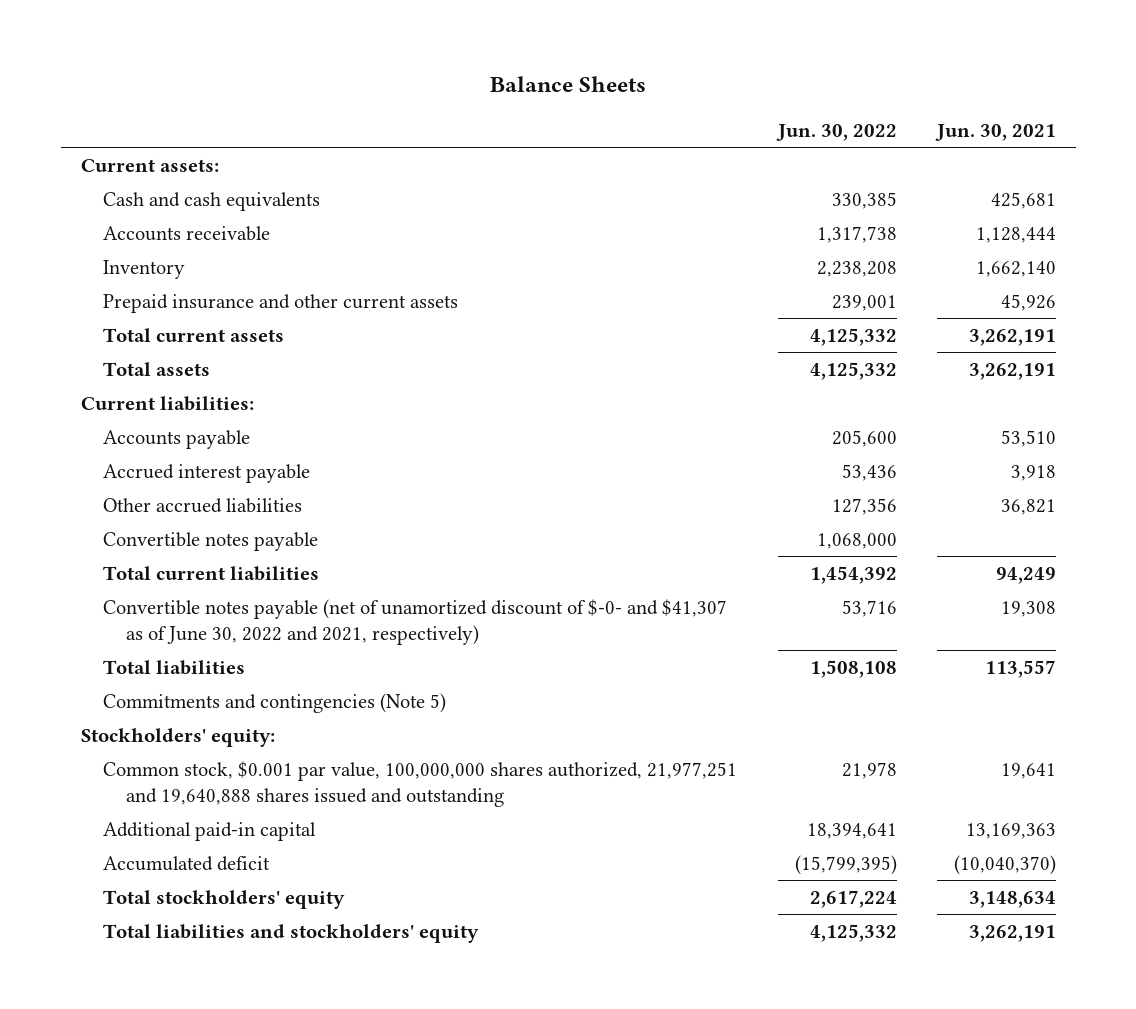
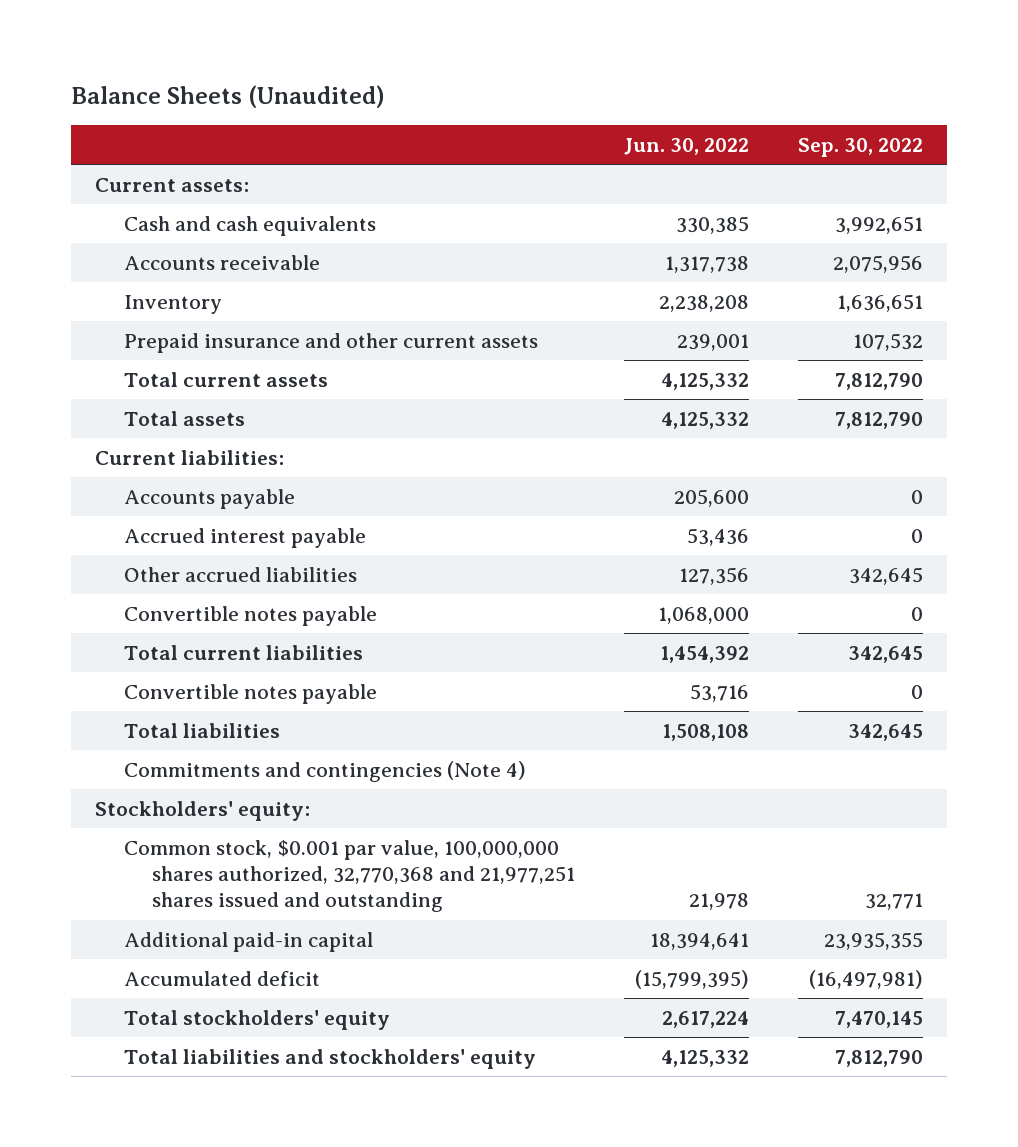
[490,76,647,93] Balance Sheets -> [71,84,386,108] Balance Sheets (Unaudited)
[934,123,1056,141] Jun. 30, 2021 -> none
none -> [797,137,923,157] Sep. 30, 2022
[103,598,728,645] Convertible notes payable (net of unamortized discount of $-0- and $41,307 as of June 30, 2022 and 2021, respectively) -> [123,683,377,704] Convertible notes payable
[103,692,447,713] Commitments and contingencies (Note 5) -> [123,760,526,782] Commitments and contingencies (Note 4)
[103,760,738,807] Common stock, $0.001 par value, 100,000,000 shares authorized, 21,977,251 and 19,640,888 shares issued and outstanding -> [123,839,576,913] Common stock, $0.001 par value, 100,000,000 shares authorized, 32,770,368 and 21,977,251 shares issued and outstanding

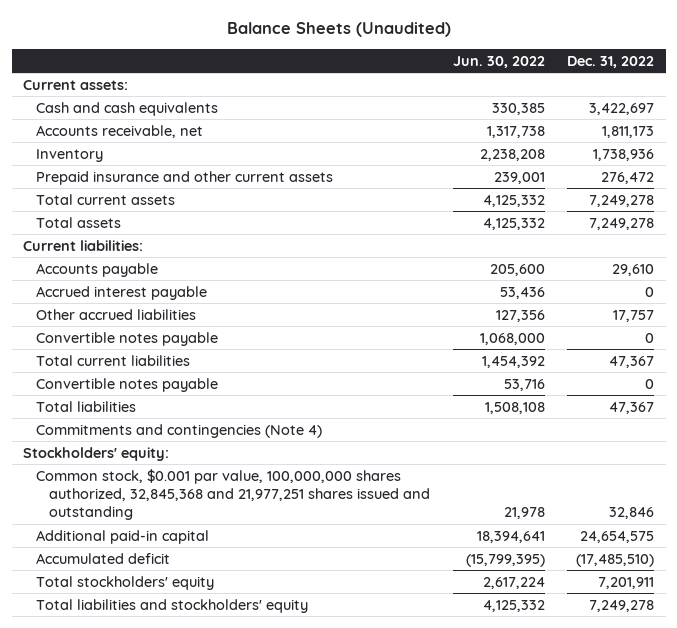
[797,137,923,157] Sep. 30, 2022 -> none
none -> [567,55,655,68] Dec. 31, 2022
[123,254,320,270] Accounts receivable -> [36,124,204,138] Accounts receivable, net
[123,839,576,913] Common stock, $0.001 par value, 100,000,000 shares authorized, 32,770,368 and 21,977,251 shares issued and outstanding -> [36,468,431,521] Common stock, $0.001 par value, 100,000,000 shares authorized, 32,845,368 and 21,977,251 shares issued and outstanding

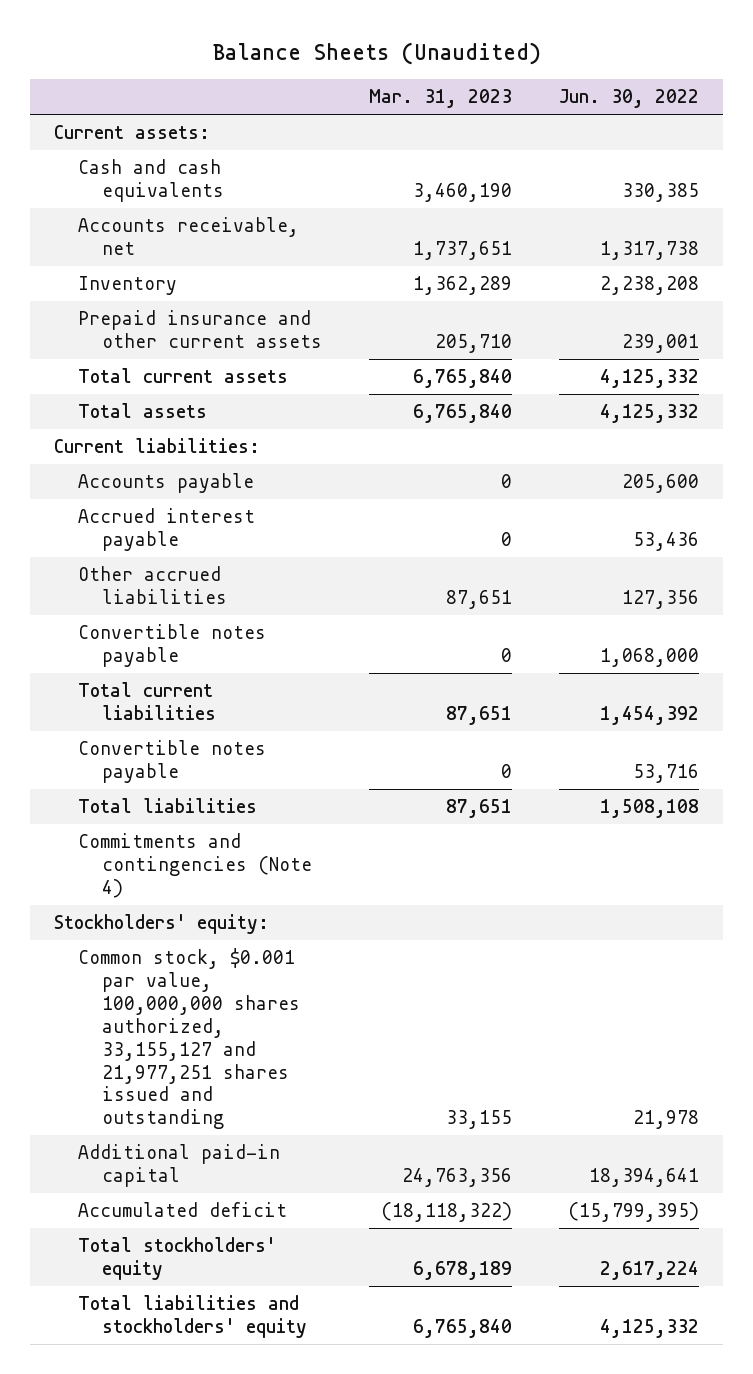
[567,55,655,68] Dec. 31, 2022 -> none
none -> [369,89,513,109] Mar. 31, 2023
[36,468,431,521] Common stock, $0.001 par value, 100,000,000 shares authorized, 32,845,368 and 21,977,251 shares issued and outstanding -> [78,948,301,1130] Common stock, $0.001 par value, 100,000,000 shares authorized, 33,155,127 and 21,977,251 shares issued and outstanding

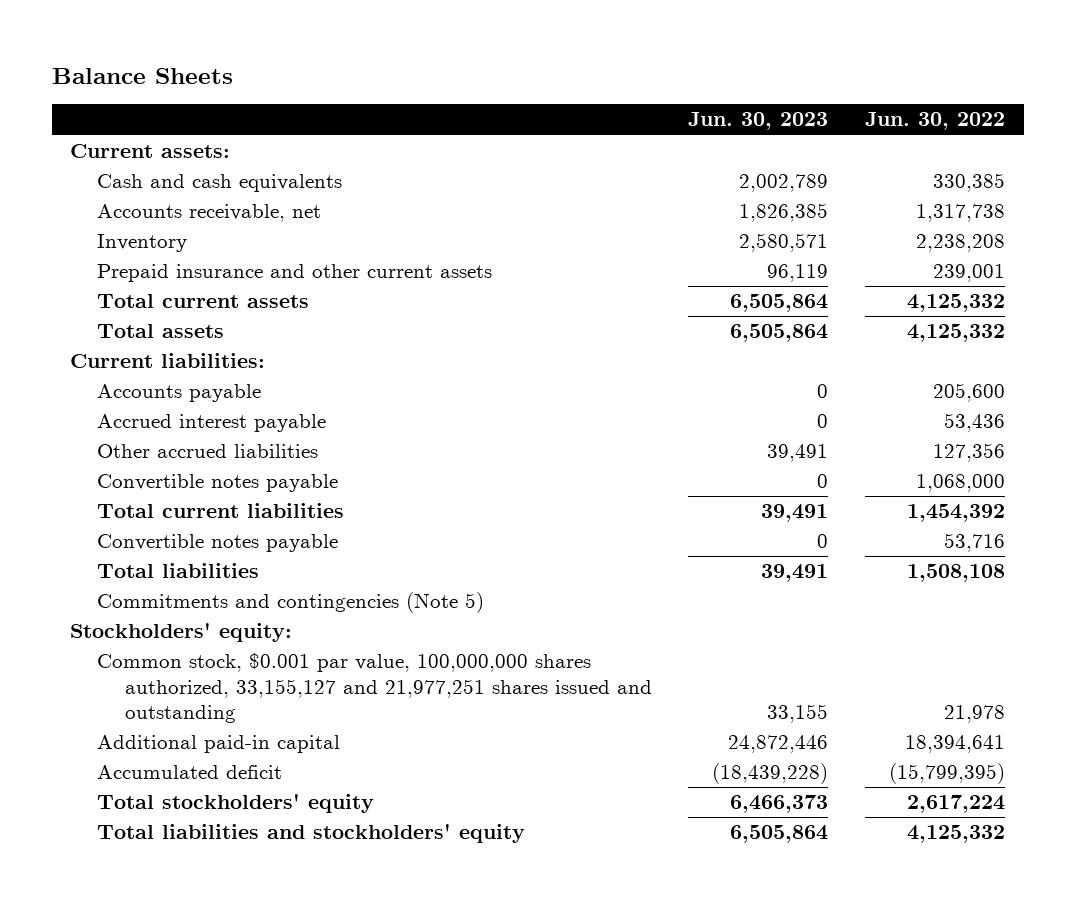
[212,41,541,65] Balance Sheets (Unaudited) -> [51,67,233,84] Balance Sheets
[369,89,513,109] Mar. 31, 2023 -> none
none -> [688,112,829,131] Jun. 30, 2023
[78,833,313,898] Commitments and contingencies (Note 4) -> [97,592,485,614] Commitments and contingencies (Note 5)

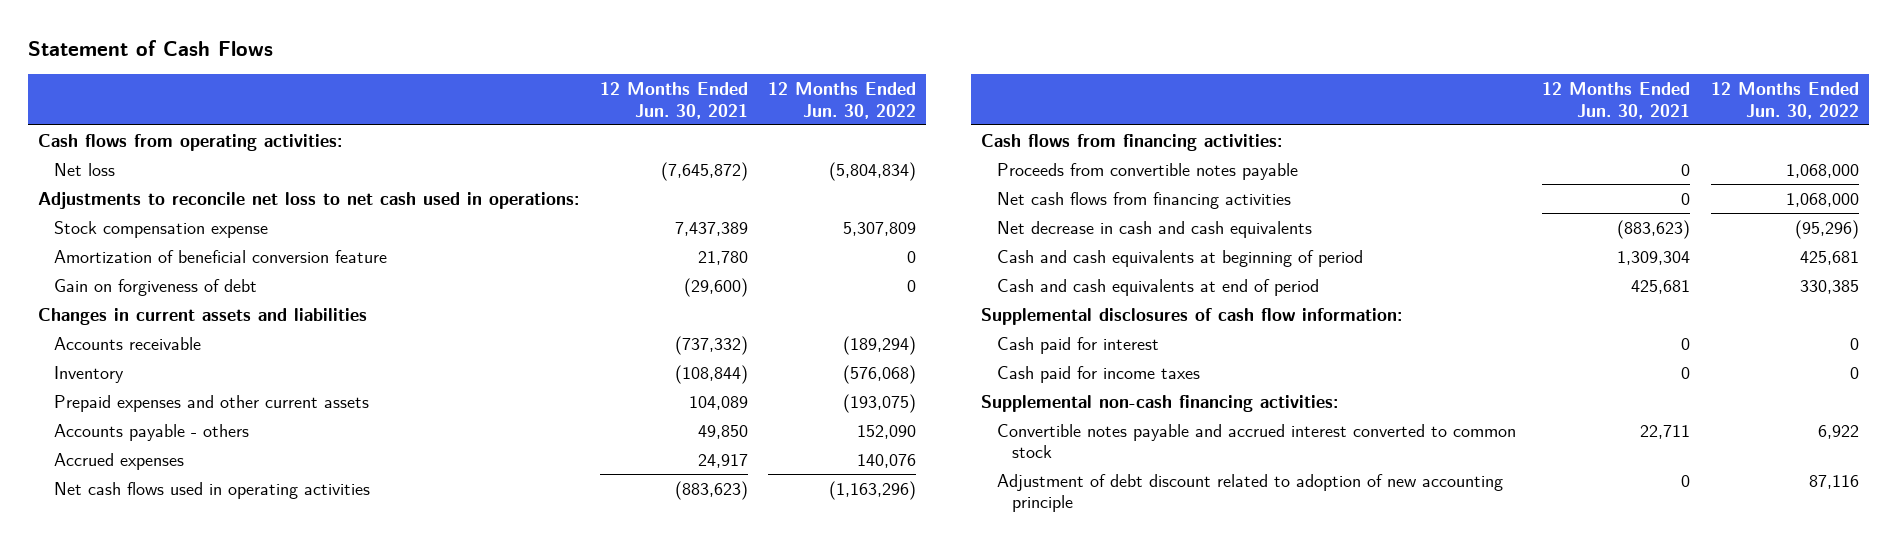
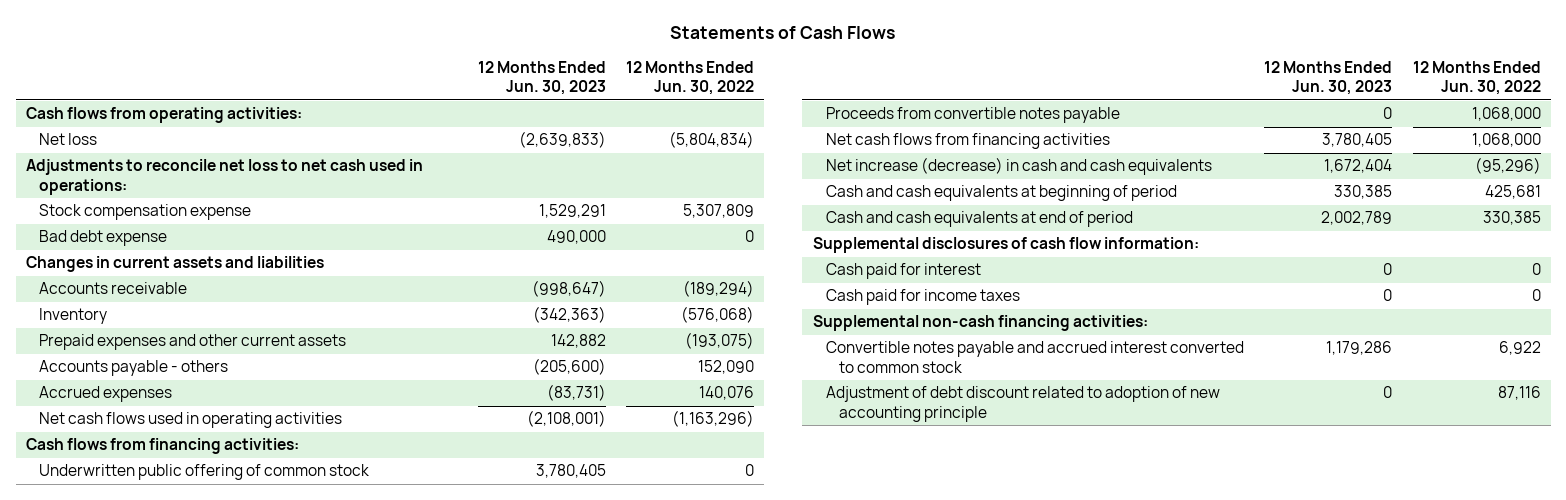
[28,40,274,57] Statement of Cash Flows -> [670,26,896,40] Statements of Cash Flows
[599,82,748,119] 12 Months Ended Jun. 30, 2021 -> none
none -> [477,61,606,96] 12 Months Ended Jun. 30, 2023
[53,249,387,263] Amortization of beneficial conversion feature -> none
[53,278,257,296] Gain on forgiveness of debt -> none
none -> [39,230,168,247] Bad debt expense
none -> [39,464,370,481] Underwritten public offering of common stock
[996,220,1312,238] Net decrease in cash and cash equivalents -> [825,157,1212,176] Net increase (decrease) in cash and cash equivalents

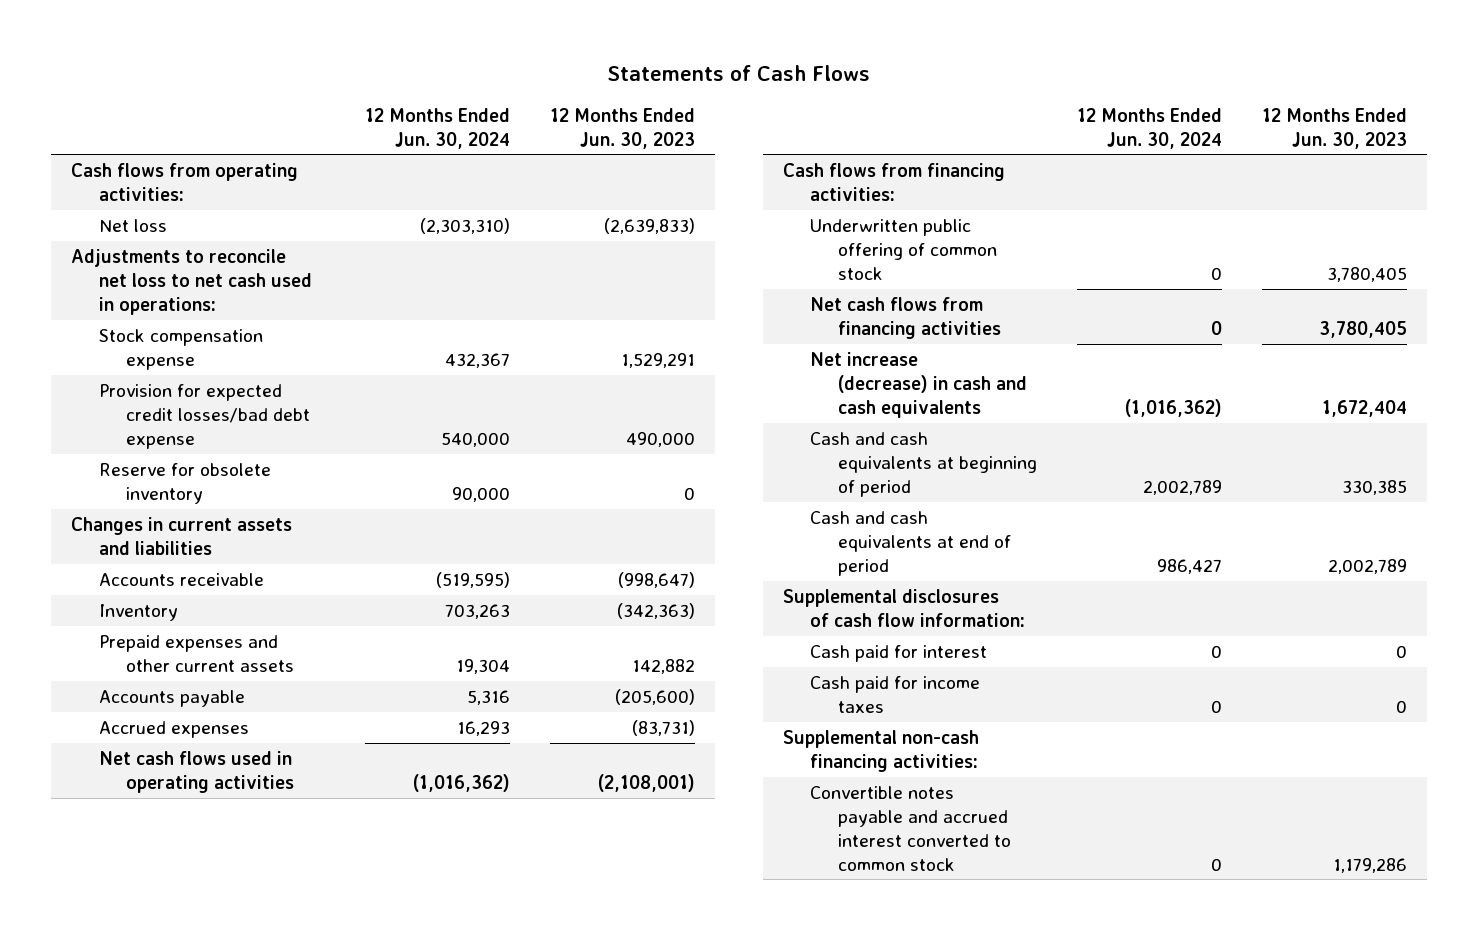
[625,61,754,96] 12 Months Ended Jun. 30, 2022 -> none
none -> [365,107,511,149] 12 Months Ended Jun. 30, 2024
[39,230,168,247] Bad debt expense -> [98,383,311,449] Provision for expected credit losses/bad debt expense
none -> [98,462,271,504] Reserve for obsolete inventory
[39,360,229,377] Accounts payable - others -> [98,689,245,707] Accounts payable
[825,107,1120,124] Proceeds from convertible notes payable -> none
[825,386,1220,422] Adjustment of debt discount related to adoption of new accounting principle -> none

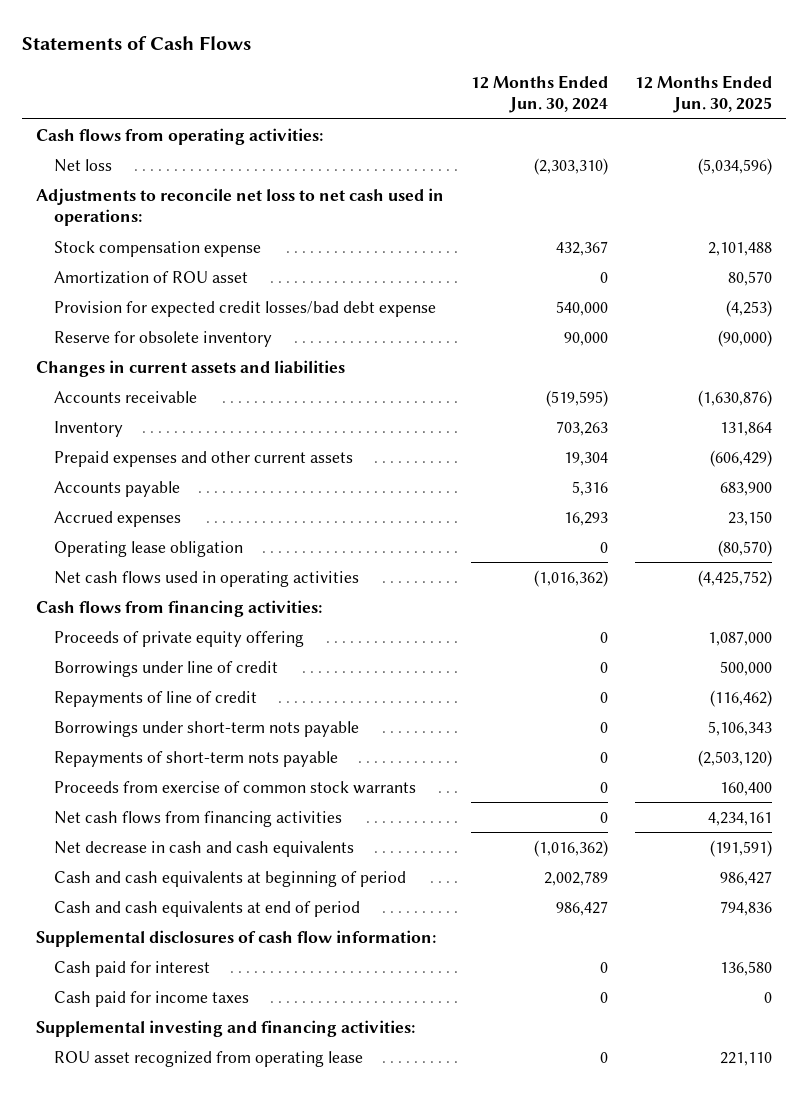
[549,107,695,149] 12 Months Ended Jun. 30, 2023 -> none
none -> [635,74,773,114] 12 Months Ended Jun. 30, 2025
none -> [53,270,248,284] Amortization of ROU asset
none -> [53,540,243,557] Operating lease obligation
[810,218,998,280] Underwritten public offering of common stock -> none
none -> [53,630,304,647] Proceeds of private equity offering
none -> [53,660,278,677] Borrowings under line of credit
none -> [53,690,257,707] Repayments of line of credit
none -> [53,720,359,737] Borrowings under short-term nots payable
none -> [53,750,338,767] Repayments of short-term nots payable
none -> [53,780,416,794] Proceeds from exercise of common stock warrants
[810,351,1028,418] Net increase (decrease) in cash and cash equivalents -> [53,840,354,857] Net decrease in cash and cash equivalents
[810,785,1012,871] Convertible notes payable and accrued interest converted to common stock -> none
[782,729,979,772] Supplemental non-cash financing activities: -> [36,1019,416,1037] Supplemental investing and financing activities:
none -> [53,1050,363,1067] ROU asset recognized from operating lease

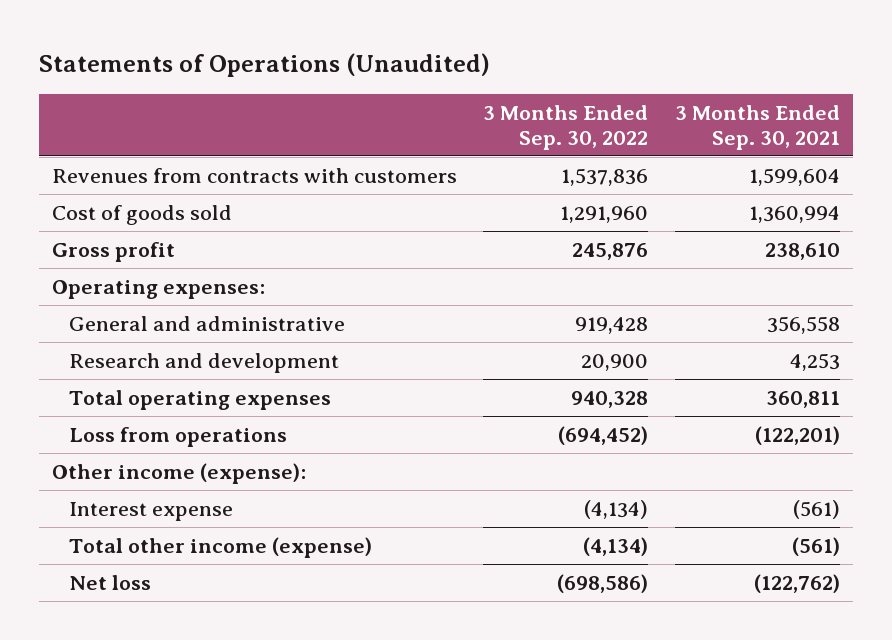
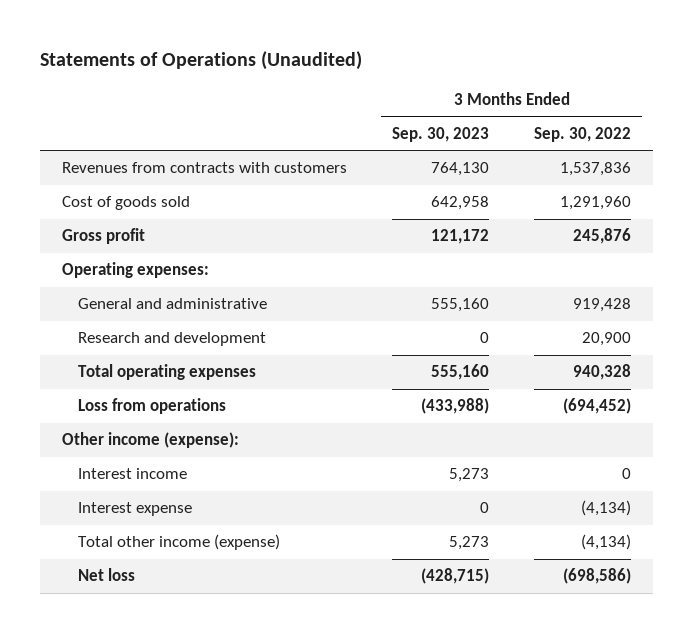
[674,104,840,151] 3 Months Ended Sep. 30, 2021 -> none
none -> [392,126,490,142] Sep. 30, 2023
none -> [77,468,187,480] Interest income

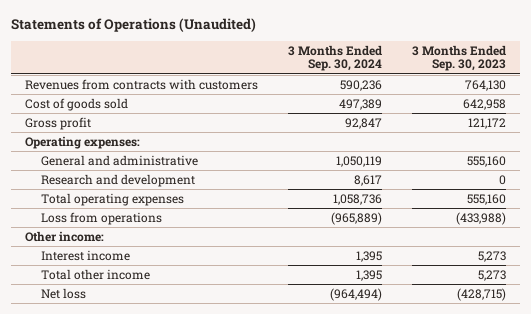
[534,126,632,142] Sep. 30, 2022 -> none
none -> [287,44,382,72] 3 Months Ended Sep. 30, 2024
[62,432,240,449] Other income (expense): -> [25,230,105,242] Other income:
[77,502,192,517] Interest expense -> none
[77,534,280,551] Total other income (expense) -> [40,268,150,280] Total other income

